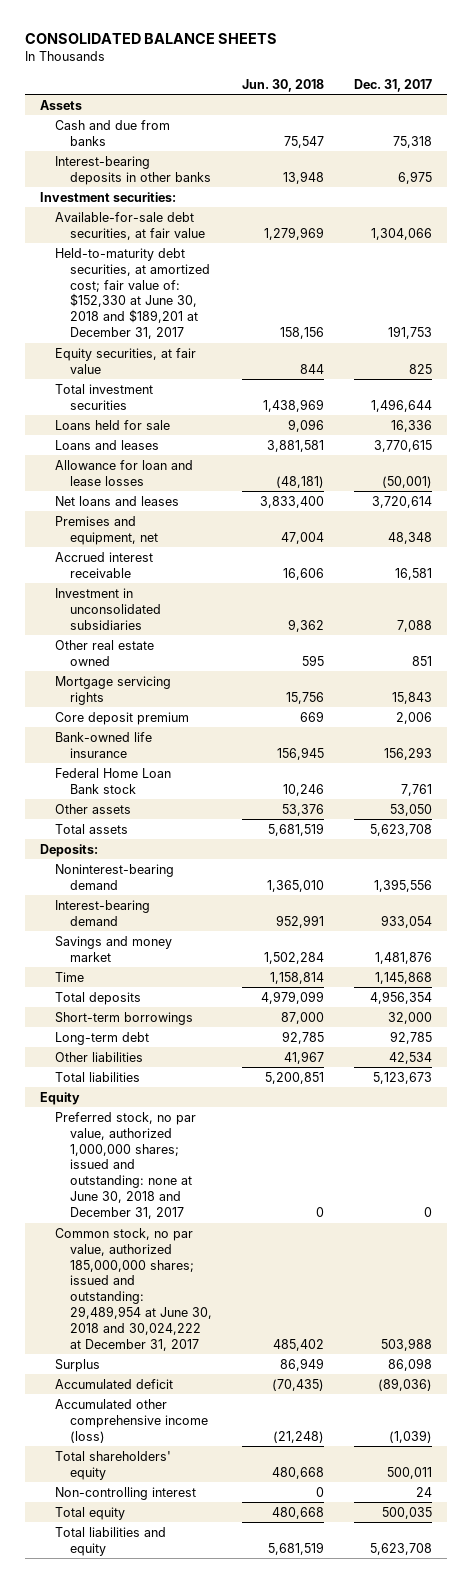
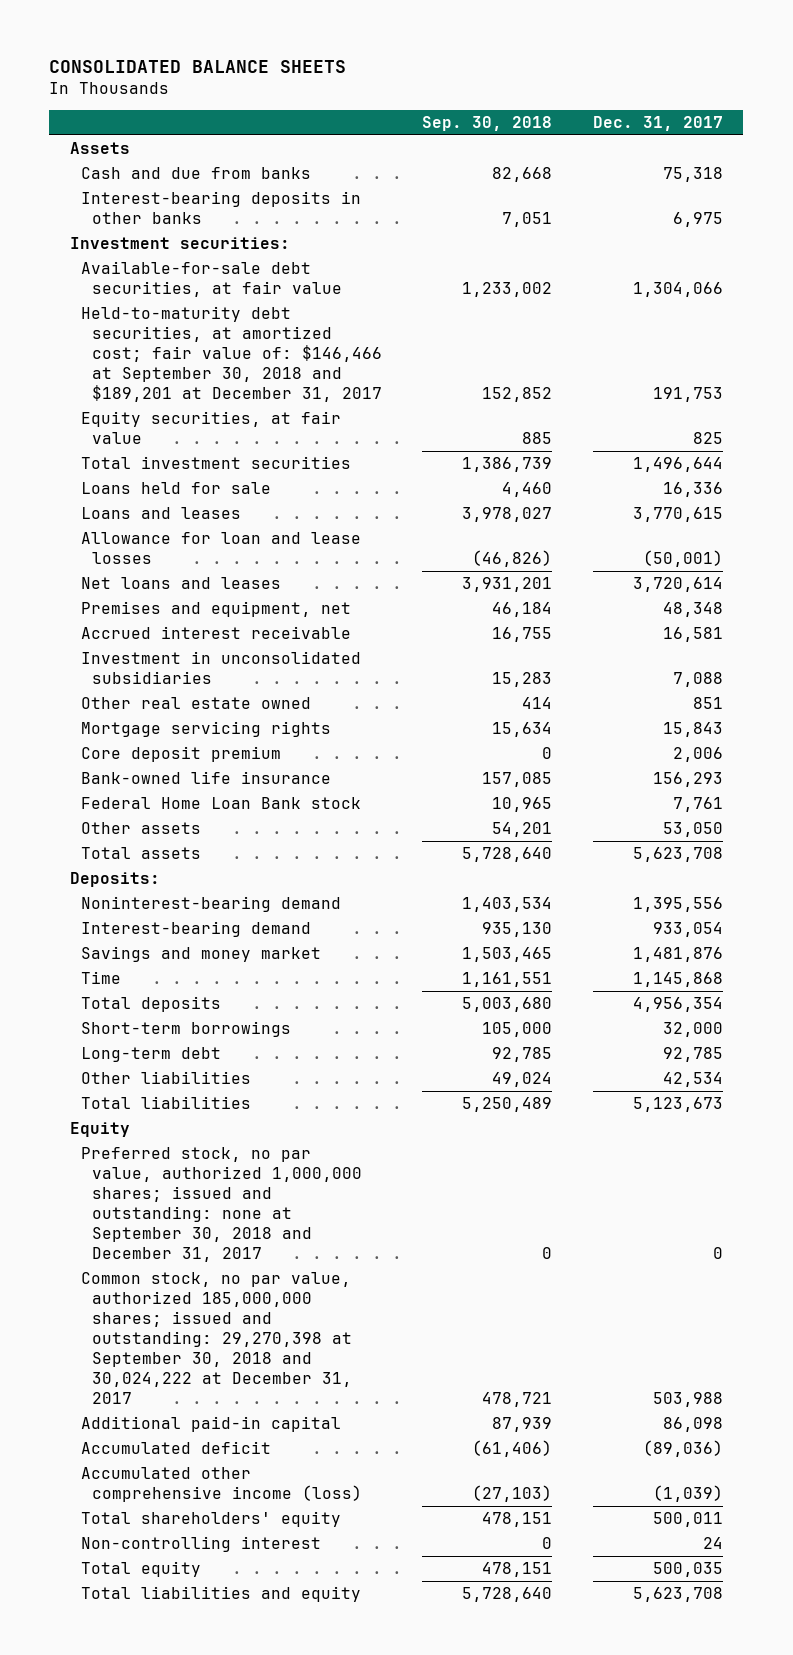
[242,78,325,92] Jun. 30, 2018 -> none
none -> [422,115,553,131] Sep. 30, 2018
[54,247,211,340] Held-to-maturity debt securities, at amortized cost; fair value of: $152,330 at June 30, 2018 and $189,201 at December 31, 2017 -> [80,306,382,403] Held-to-maturity debt securities, at amortized cost; fair value of: $146,466 at September 30, 2018 and $189,201 at December 31, 2017
[54,1111,196,1220] Preferred stock, no par value, authorized 1,000,000 shares; issued and outstanding: none at June 30, 2018 and December 31, 2017 -> [80,1147,362,1263] Preferred stock, no par value, authorized 1,000,000 shares; issued and outstanding: none at September 30, 2018 and December 31, 2017
[54,1227,213,1351] Common stock, no par value, authorized 185,000,000 shares; issued and outstanding: 29,489,954 at June 30, 2018 and 30,024,222 at December 31, 2017 -> [80,1272,352,1405] Common stock, no par value, authorized 185,000,000 shares; issued and outstanding: 29,270,398 at September 30, 2018 and 30,024,222 at December 31, 2017
[54,1358,100,1372] Surplus -> [80,1416,341,1433] Additional paid-in capital

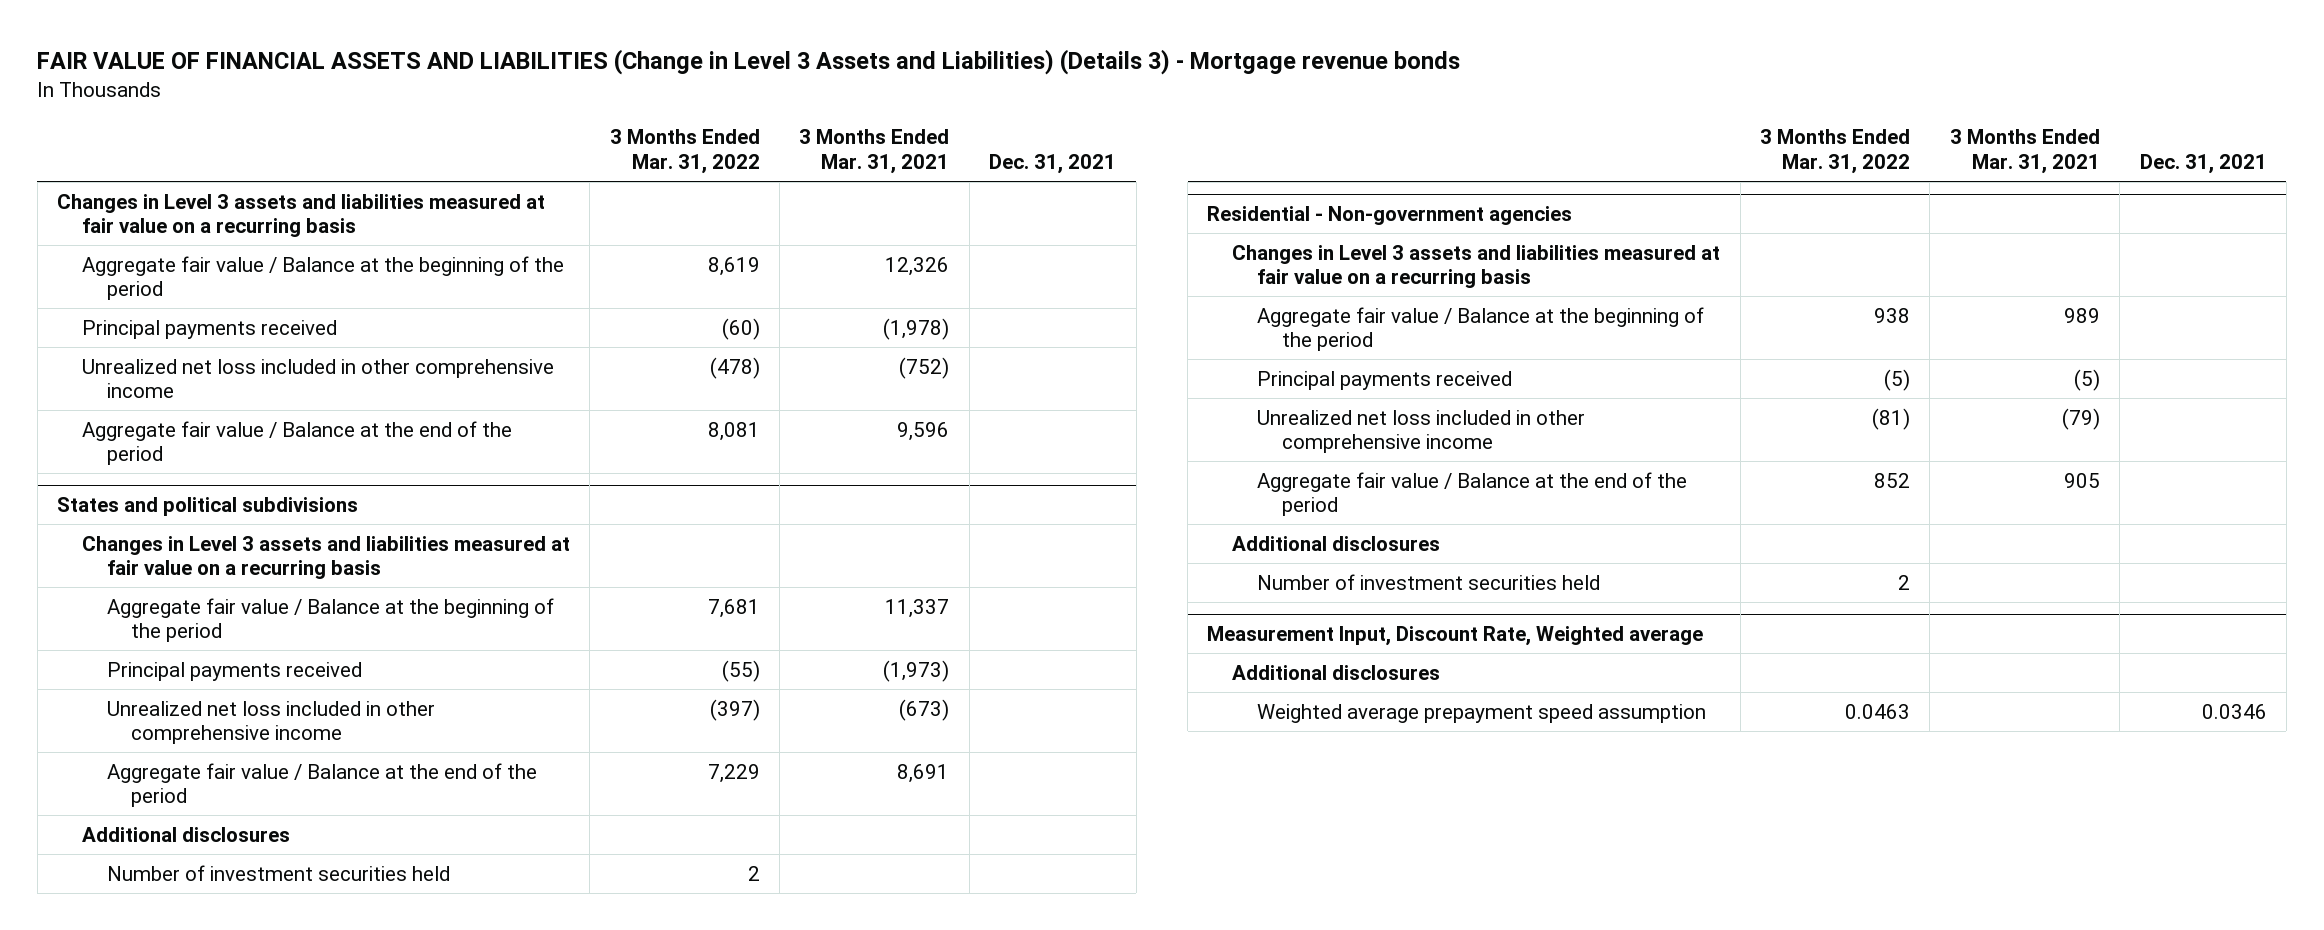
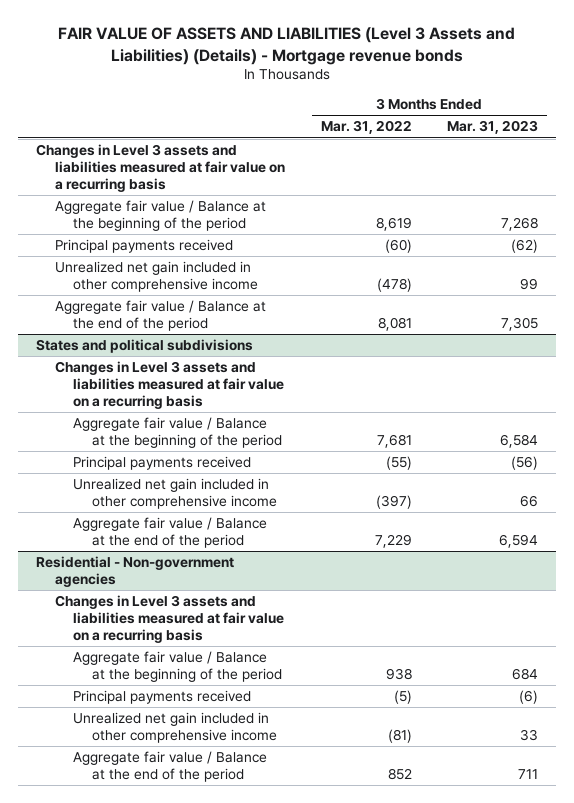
[37,49,1461,76] FAIR VALUE OF FINANCIAL ASSETS AND LIABILITIES (Change in Level 3 Assets and Liabilities) (Details 3) - Mortgage revenue bonds -> [58,27,516,65] FAIR VALUE OF ASSETS AND LIABILITIES (Level 3 Assets and Liabilities) (Details) - Mortgage revenue bonds
[799,129,950,174] 3 Months Ended Mar. 31, 2021 -> none
[989,153,1117,174] Dec. 31, 2021 -> none
none -> [447,120,539,135] Mar. 31, 2023
[81,358,554,399] Unrealized net loss included in other comprehensive income -> [54,260,259,292] Unrealized net gain included in other comprehensive income
[106,700,435,745] Unrealized net loss included in other comprehensive income -> [73,477,278,509] Unrealized net gain included in other comprehensive income
[81,826,290,842] Additional disclosures -> none
[106,864,450,881] Number of investment securities held -> none
[1256,409,1585,454] Unrealized net loss included in other comprehensive income -> [73,711,278,743] Unrealized net gain included in other comprehensive income
[1232,535,1441,551] Additional disclosures -> none
[1256,573,1600,590] Number of investment securities held -> none
[1207,625,1704,646] Measurement Input, Discount Rate, Weighted average -> none
[1232,664,1441,680] Additional disclosures -> none
[1256,703,1706,723] Weighted average prepayment speed assumption -> none

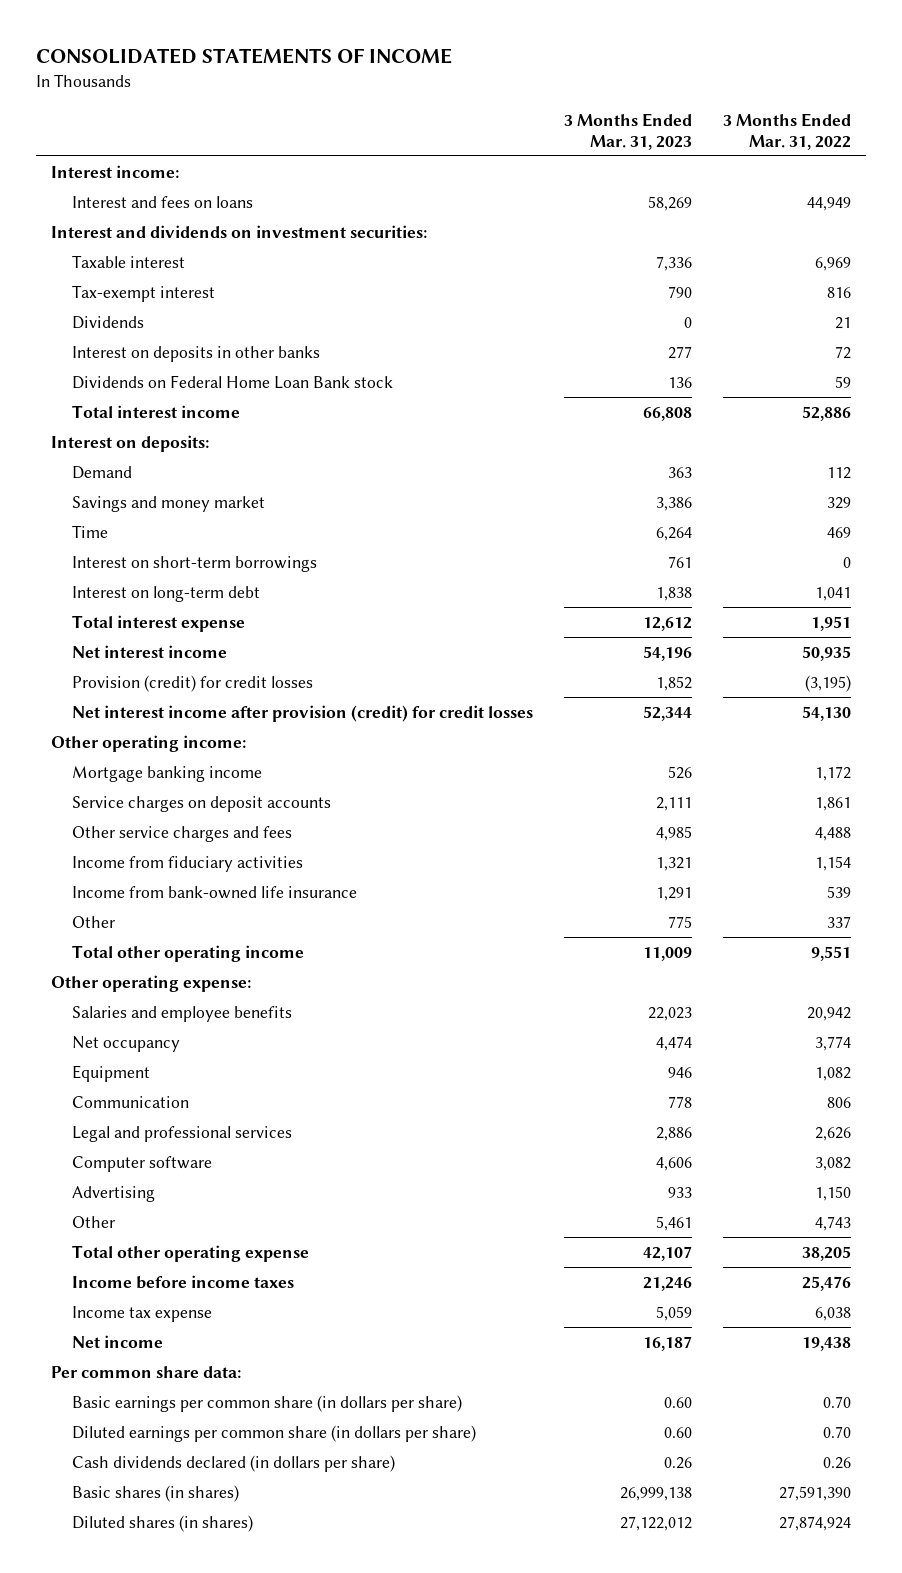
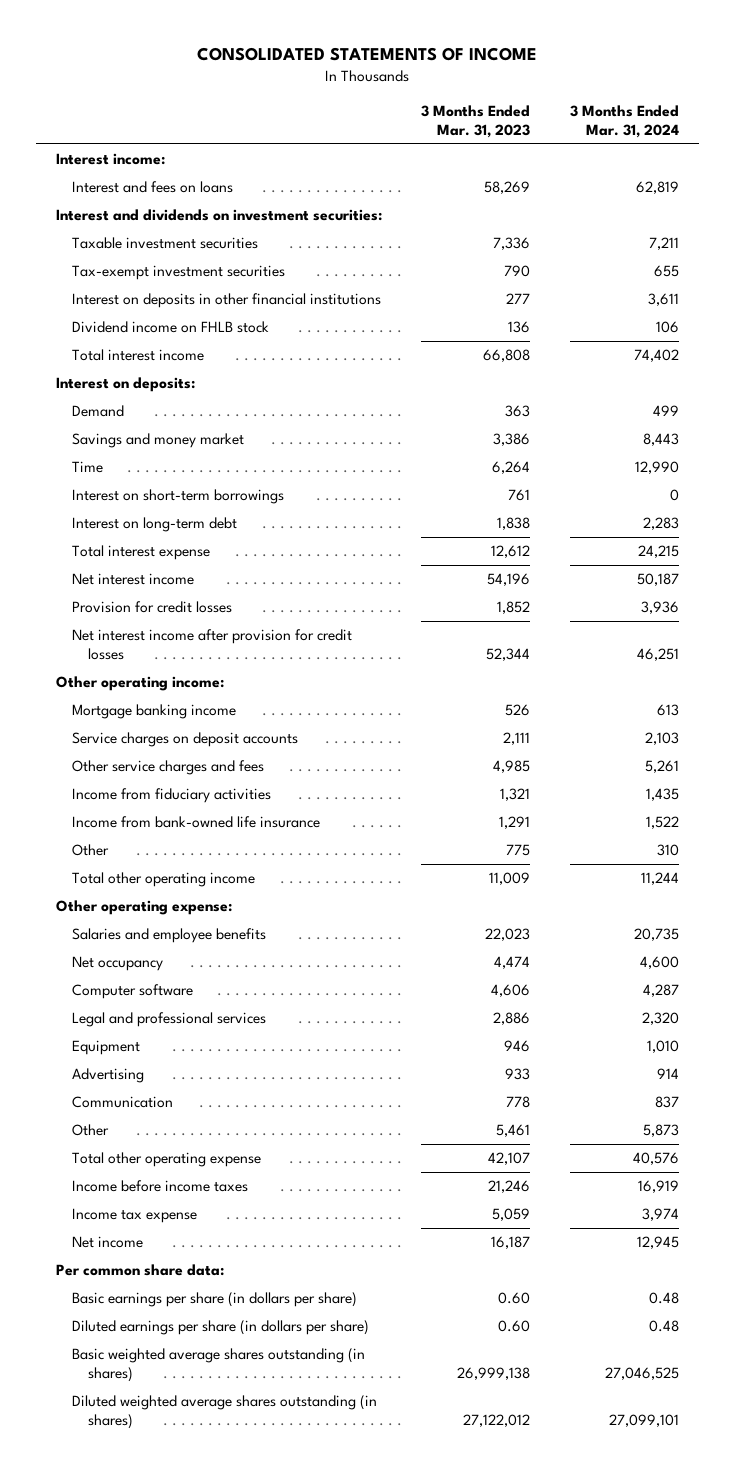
[722,112,851,150] 3 Months Ended Mar. 31, 2022 -> none
none -> [569,104,679,139] 3 Months Ended Mar. 31, 2024
[71,315,144,329] Dividends -> none
[71,254,185,268] Taxable interest -> [71,236,258,249] Taxable investment securities
[71,284,215,302] Tax-exempt interest -> [71,264,285,280] Tax-exempt investment securities
[71,345,320,362] Interest on deposits in other banks -> [71,292,381,308] Interest on deposits in other financial institutions
[71,374,393,389] Dividends on Federal Home Loan Bank stock -> [71,320,269,333] Dividend income on FHLB stock
[71,674,313,692] Provision (credit) for credit losses -> [71,600,232,613] Provision for credit losses
[71,704,533,722] Net interest income after provision (credit) for credit losses -> [71,628,352,661] Net interest income after provision for credit losses
[71,1125,292,1142] Legal and professional services -> [71,1011,266,1027] Legal and professional services
[71,1064,150,1082] Equipment -> [71,1039,140,1055] Equipment
[71,1095,189,1108] Communication -> [71,1095,173,1108] Communication
[71,1454,395,1472] Cash dividends declared (in dollars per share) -> none
[71,1394,462,1412] Basic earnings per common share (in dollars per share) -> [71,1291,357,1307] Basic earnings per share (in dollars per share)
[71,1424,476,1442] Diluted earnings per common share (in dollars per share) -> [71,1319,369,1335] Diluted earnings per share (in dollars per share)
[71,1484,239,1502] Basic shares (in shares) -> [71,1347,365,1383] Basic weighted average shares outstanding (in shares)
[71,1514,253,1532] Diluted shares (in shares) -> [71,1394,377,1430] Diluted weighted average shares outstanding (in shares)

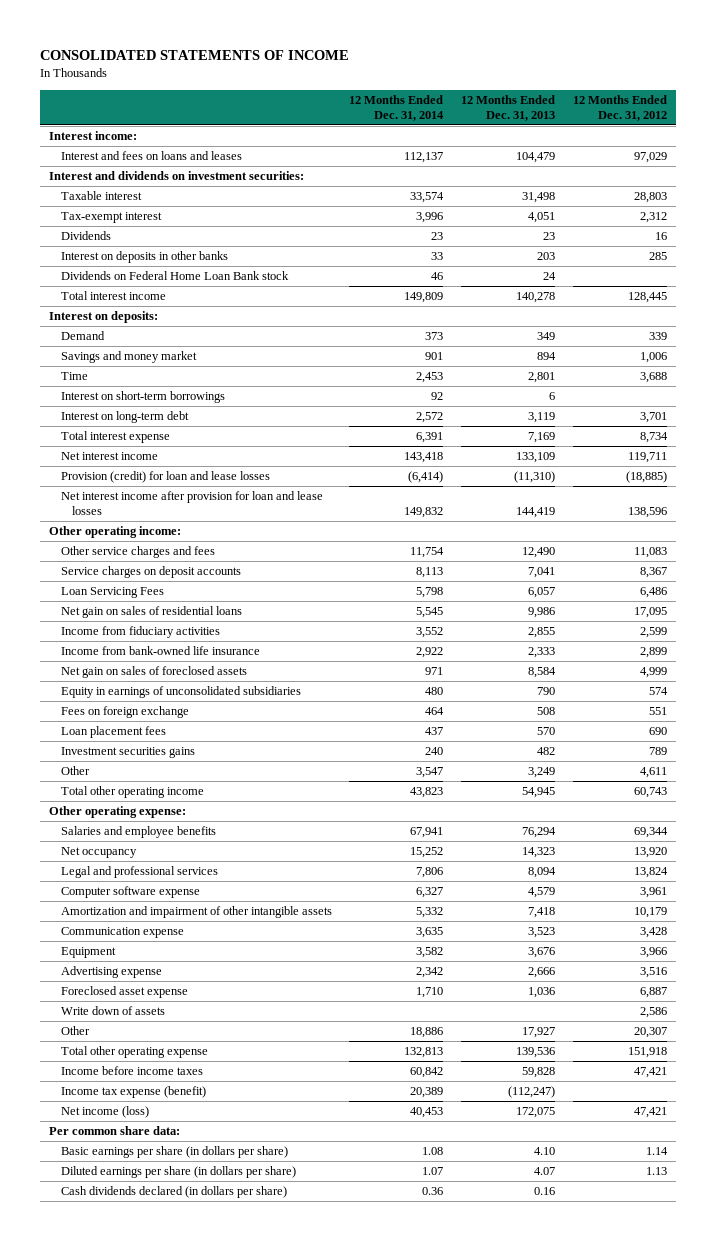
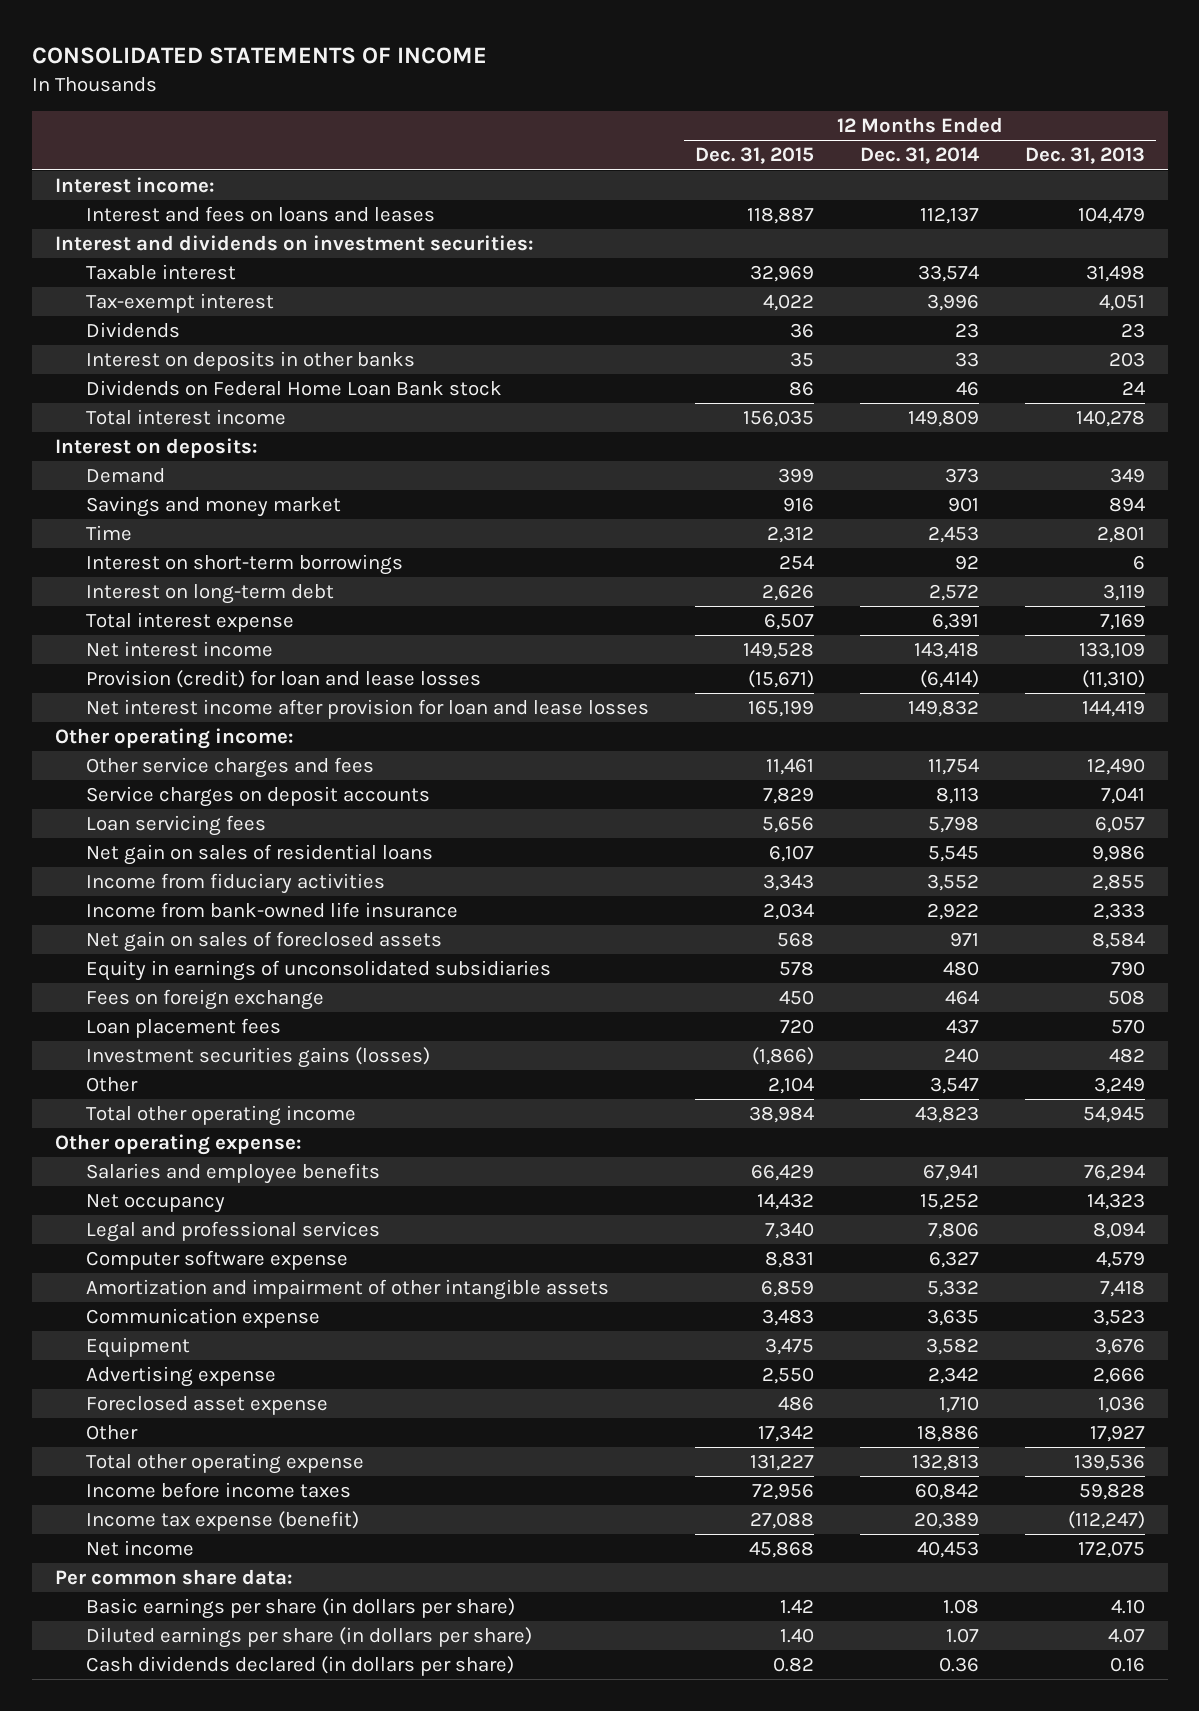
[573,94,668,121] 12 Months Ended Dec. 31, 2012 -> none
none -> [695,147,815,165] Dec. 31, 2015
[60,586,164,598] Loan Servicing Fees -> [86,815,267,837] Loan servicing fees
[60,746,195,758] Investment securities gains -> [86,1047,431,1069] Investment securities gains (losses)
[60,1005,165,1015] Write down of assets -> none
[60,1105,149,1118] Net income (loss) -> [86,1540,195,1557] Net income

